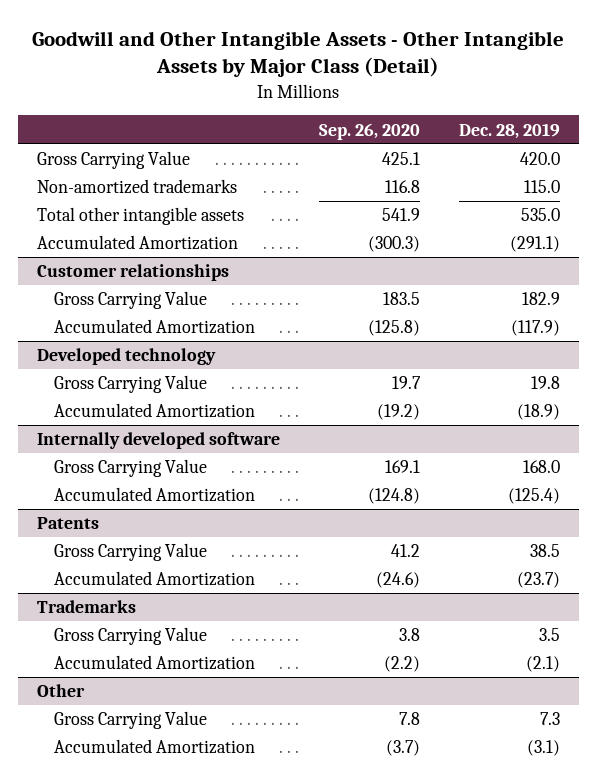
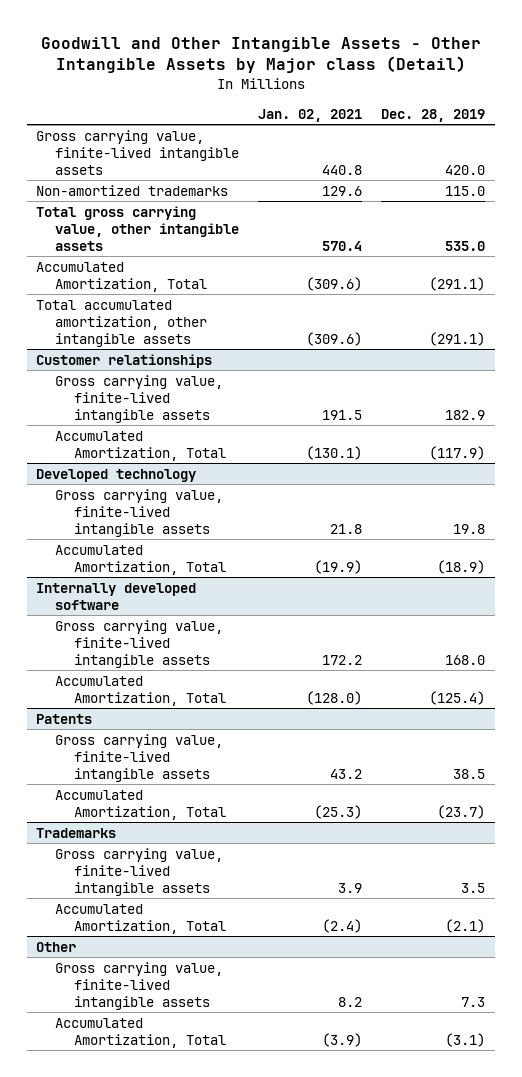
[32,30,565,78] Goodwill and Other Intangible Assets - Other Intangible Assets by Major Class (Detail) -> [40,36,481,74] Goodwill and Other Intangible Assets - Other Intangible Assets by Major class (Detail)
[318,122,420,140] Sep. 26, 2020 -> none
none -> [258,109,363,123] Jan. 02, 2021
[37,151,191,170] Gross Carrying Value -> [36,129,240,175] Gross carrying value, finite-lived intangible assets
[37,207,245,226] Total other intangible assets -> [36,205,240,251] Total gross carrying value, other intangible assets
[37,235,239,251] Accumulated Amortization -> [36,261,208,292] Accumulated Amortization, Total
none -> [36,299,208,347] Total accumulated amortization, other intangible assets
[53,291,207,310] Gross Carrying Value -> [55,374,224,423] Gross carrying value, finite-lived intangible assets
[53,319,255,335] Accumulated Amortization -> [55,430,227,461] Accumulated Amortization, Total
[53,375,207,394] Gross Carrying Value -> [55,488,224,537] Gross carrying value, finite-lived intangible assets
[53,403,255,419] Accumulated Amortization -> [55,544,227,575] Accumulated Amortization, Total
[53,459,207,478] Gross Carrying Value -> [55,619,224,668] Gross carrying value, finite-lived intangible assets
[53,487,255,503] Accumulated Amortization -> [55,675,227,706] Accumulated Amortization, Total
[53,543,207,562] Gross Carrying Value -> [55,733,224,782] Gross carrying value, finite-lived intangible assets
[53,571,255,587] Accumulated Amortization -> [55,789,227,820] Accumulated Amortization, Total
[53,627,207,646] Gross Carrying Value -> [55,847,224,896] Gross carrying value, finite-lived intangible assets
[53,655,255,671] Accumulated Amortization -> [55,903,227,934] Accumulated Amortization, Total
[53,711,207,730] Gross Carrying Value -> [55,961,224,1010] Gross carrying value, finite-lived intangible assets
[53,739,255,755] Accumulated Amortization -> [55,1017,227,1048] Accumulated Amortization, Total

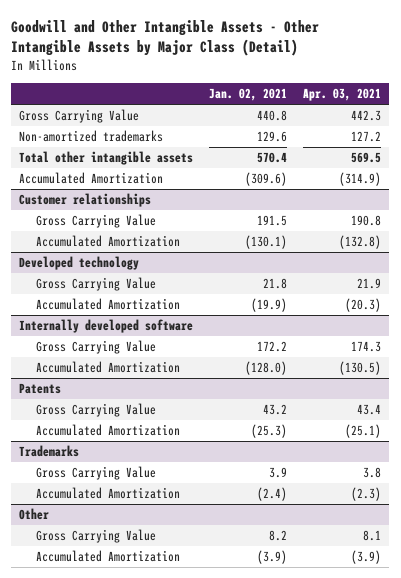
[40,36,481,74] Goodwill and Other Intangible Assets - Other Intangible Assets by Major class (Detail) -> [11,19,320,56] Goodwill and Other Intangible Assets - Other Intangible Assets by Major Class (Detail)
[381,109,486,123] Dec. 28, 2019 -> none
none -> [303,88,382,102] Apr. 03, 2021
[36,129,240,175] Gross carrying value, finite-lived intangible assets -> [19,109,140,124] Gross Carrying Value
[36,299,208,347] Total accumulated amortization, other intangible assets -> none
[36,205,240,251] Total gross carrying value, other intangible assets -> [19,151,194,166] Total other intangible assets
[36,261,208,292] Accumulated Amortization, Total -> [19,172,164,185] Accumulated Amortization
[55,374,224,423] Gross carrying value, finite-lived intangible assets -> [36,214,157,229] Gross Carrying Value
[55,430,227,461] Accumulated Amortization, Total -> [36,235,181,248] Accumulated Amortization
[55,488,224,537] Gross carrying value, finite-lived intangible assets -> [36,277,157,292] Gross Carrying Value
[55,544,227,575] Accumulated Amortization, Total -> [36,298,181,311] Accumulated Amortization
[55,619,224,668] Gross carrying value, finite-lived intangible assets -> [36,340,157,355] Gross Carrying Value
[55,675,227,706] Accumulated Amortization, Total -> [36,361,181,374] Accumulated Amortization
[55,733,224,782] Gross carrying value, finite-lived intangible assets -> [36,403,157,418] Gross Carrying Value
[55,789,227,820] Accumulated Amortization, Total -> [36,424,181,437] Accumulated Amortization
[55,847,224,896] Gross carrying value, finite-lived intangible assets -> [36,466,157,481] Gross Carrying Value
[55,903,227,934] Accumulated Amortization, Total -> [36,487,181,500] Accumulated Amortization
[55,961,224,1010] Gross carrying value, finite-lived intangible assets -> [36,529,157,544] Gross Carrying Value
[55,1017,227,1048] Accumulated Amortization, Total -> [36,550,181,563] Accumulated Amortization

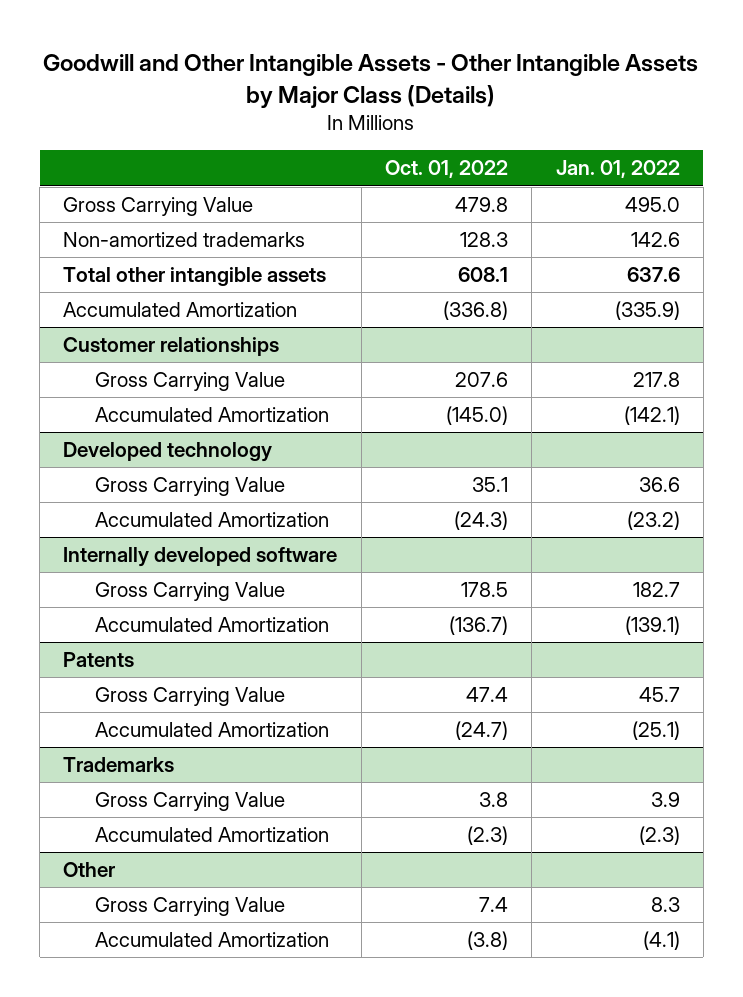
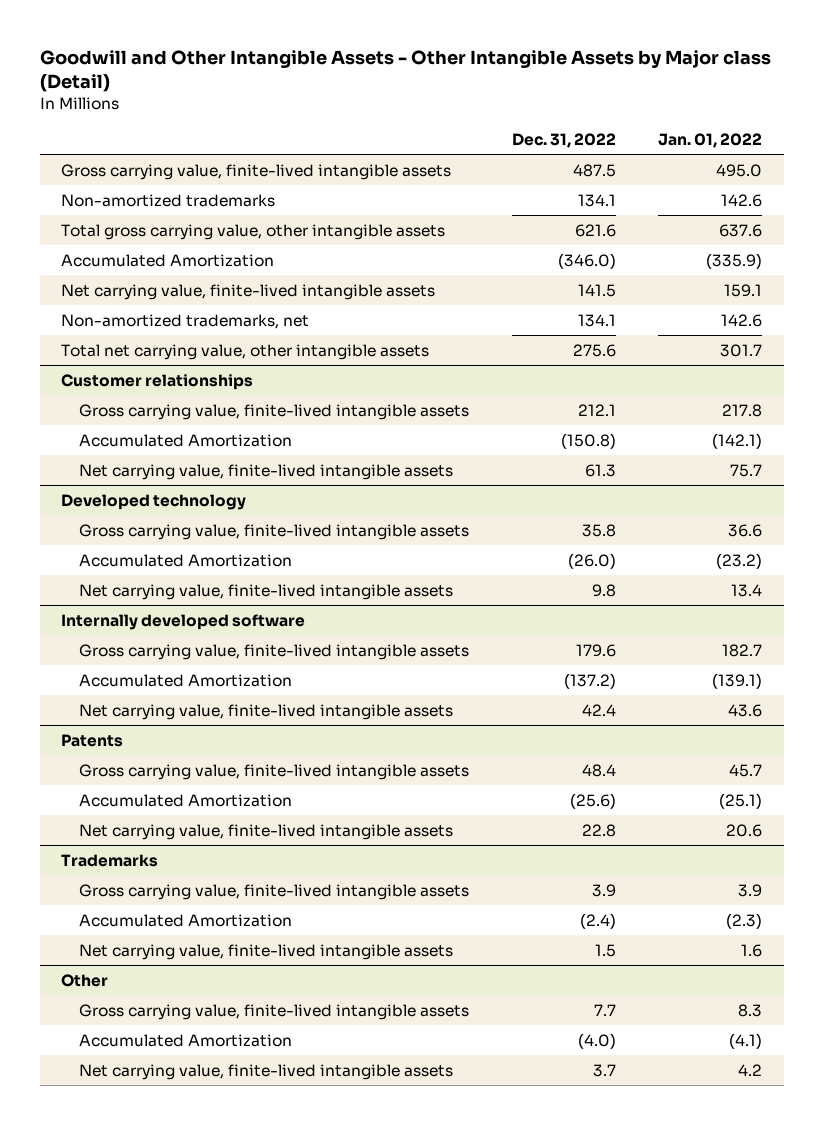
[43,54,699,108] Goodwill and Other Intangible Assets - Other Intangible Assets by Major Class (Details) -> [39,49,771,92] Goodwill and Other Intangible Assets - Other Intangible Assets by Major class (Detail)
[384,160,508,179] Oct. 01, 2022 -> none
none -> [511,132,616,148] Dec. 31, 2022
[63,197,254,217] Gross Carrying Value -> [60,163,451,180] Gross carrying value, finite-lived intangible assets
[63,267,327,287] Total other intangible assets -> [60,223,445,240] Total gross carrying value, other intangible assets
none -> [60,283,435,300] Net carrying value, finite-lived intangible assets
none -> [60,313,309,329] Non-amortized trademarks, net
none -> [60,343,429,360] Total net carrying value, other intangible assets
[94,372,285,392] Gross Carrying Value -> [79,403,470,420] Gross carrying value, finite-lived intangible assets
none -> [79,463,454,480] Net carrying value, finite-lived intangible assets
[94,477,285,497] Gross Carrying Value -> [79,523,470,540] Gross carrying value, finite-lived intangible assets
none -> [79,583,454,600] Net carrying value, finite-lived intangible assets
[94,582,285,602] Gross Carrying Value -> [79,643,470,660] Gross carrying value, finite-lived intangible assets
none -> [79,703,454,720] Net carrying value, finite-lived intangible assets
[94,687,285,707] Gross Carrying Value -> [79,763,470,780] Gross carrying value, finite-lived intangible assets
none -> [79,823,454,840] Net carrying value, finite-lived intangible assets
[94,792,285,812] Gross Carrying Value -> [79,883,470,900] Gross carrying value, finite-lived intangible assets
none -> [79,943,454,960] Net carrying value, finite-lived intangible assets
[94,897,285,917] Gross Carrying Value -> [79,1003,470,1020] Gross carrying value, finite-lived intangible assets
none -> [79,1063,454,1080] Net carrying value, finite-lived intangible assets

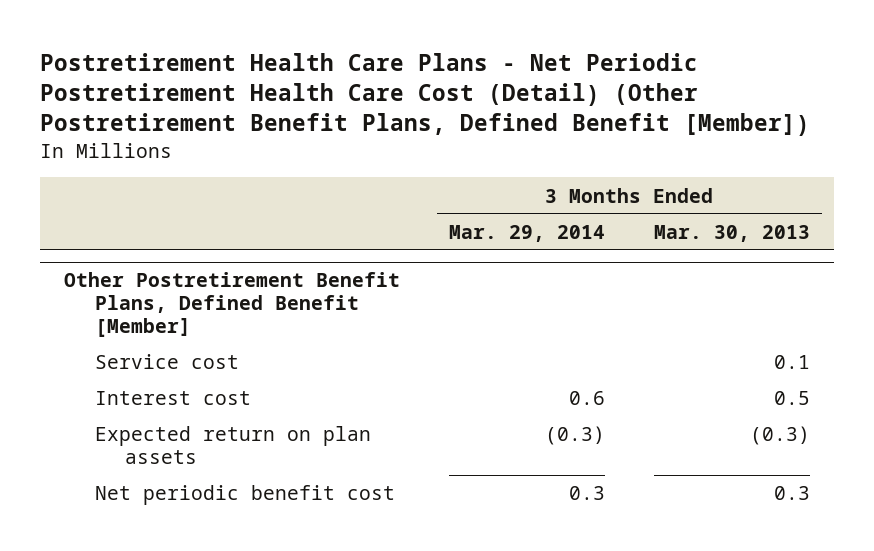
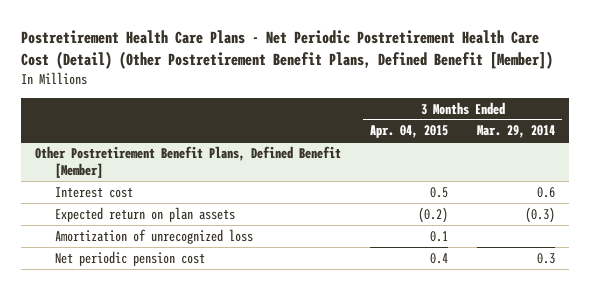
[653,224,810,242] Mar. 30, 2013 -> none
none -> [370,125,449,139] Apr. 04, 2015
[94,354,239,370] Service cost -> none
none -> [55,228,254,244] Amortization of unrecognized loss
[94,485,395,506] Net periodic benefit cost -> [55,250,206,266] Net periodic pension cost

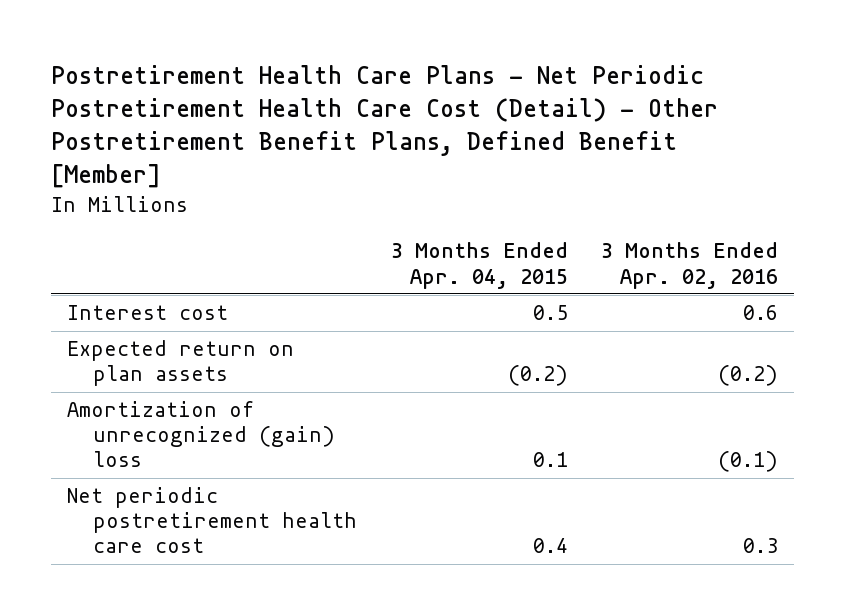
[21,30,554,69] Postretirement Health Care Plans - Net Periodic Postretirement Health Care Cost (Detail) (Other Postretirement Benefit Plans, Defined Benefit [Member]) -> [50,64,718,189] Postretirement Health Care Plans - Net Periodic Postretirement Health Care Cost (Detail) - Other Postretirement Benefit Plans, Defined Benefit [Member]
[476,125,555,139] Mar. 29, 2014 -> none
none -> [600,242,778,289] 3 Months Ended Apr. 02, 2016
[35,145,342,179] Other Postretirement Benefit Plans, Defined Benefit [Member] -> none
[55,228,254,244] Amortization of unrecognized loss -> [67,401,336,468] Amortization of unrecognized (gain) loss
[55,250,206,266] Net periodic pension cost -> [67,487,358,554] Net periodic postretirement health care cost

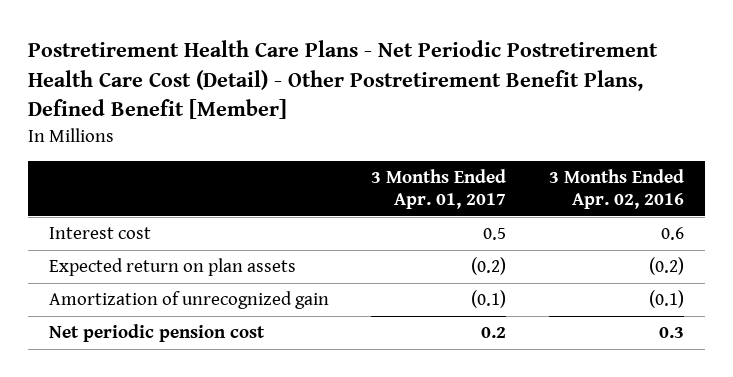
[390,242,568,289] 3 Months Ended Apr. 04, 2015 -> none
none -> [371,168,507,209] 3 Months Ended Apr. 01, 2017
[67,401,336,468] Amortization of unrecognized (gain) loss -> [49,291,330,310] Amortization of unrecognized gain
[67,487,358,554] Net periodic postretirement health care cost -> [49,324,266,343] Net periodic pension cost

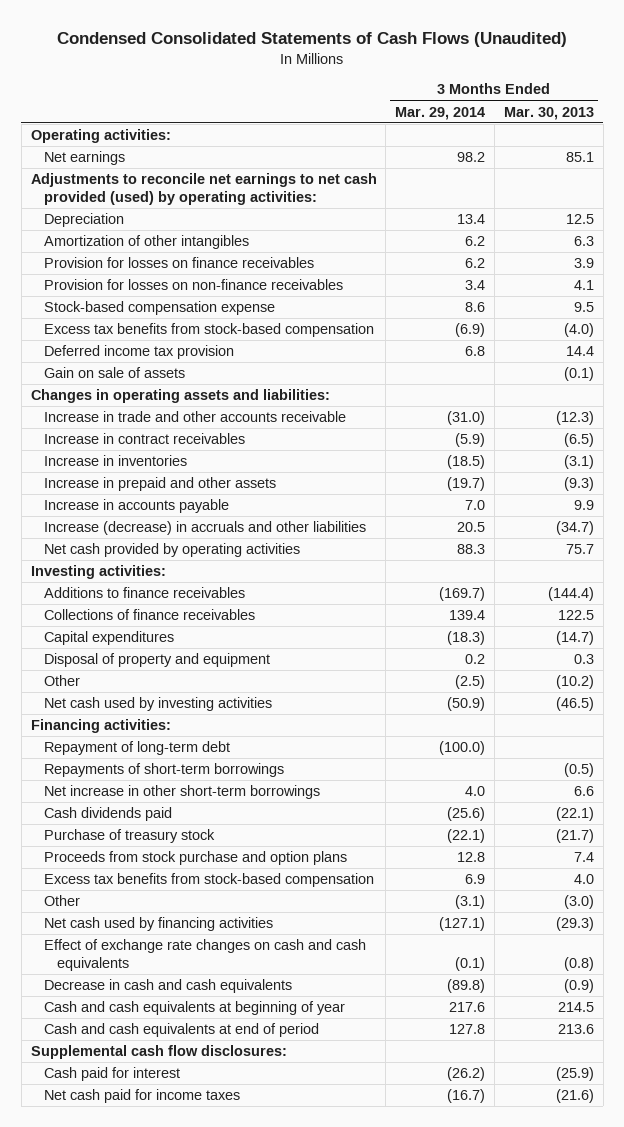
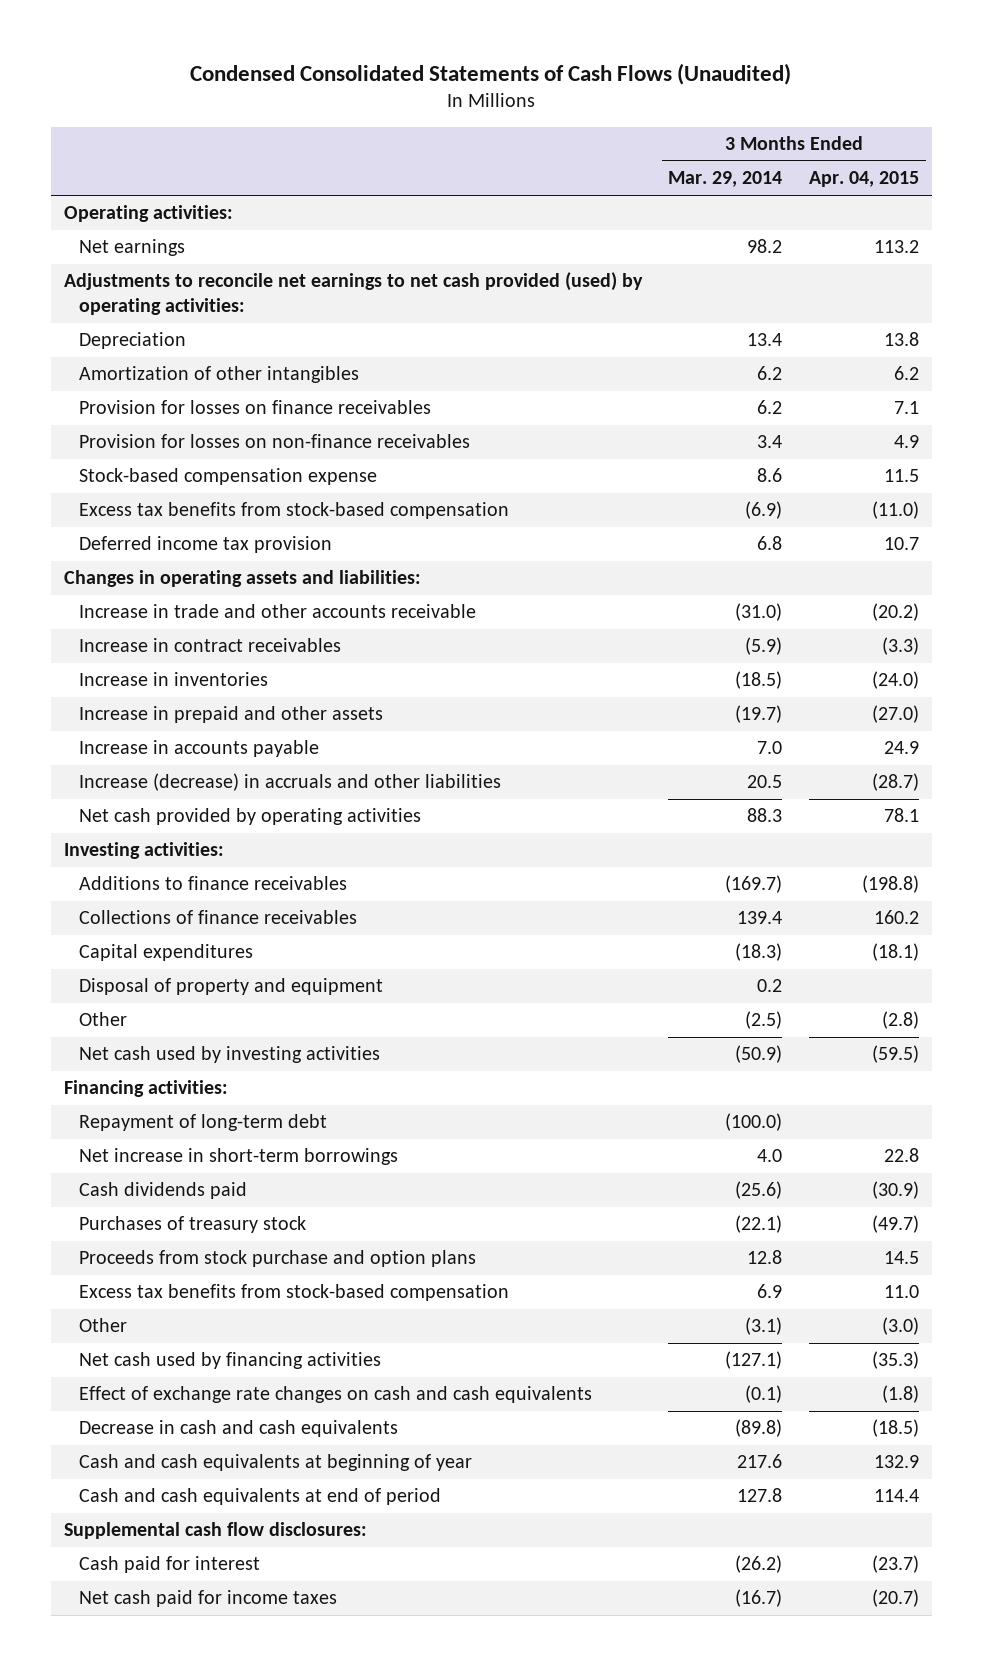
[503,106,594,120] Mar. 30, 2013 -> none
none -> [808,171,919,188] Apr. 04, 2015
[43,367,185,379] Gain on sale of assets -> none
[43,763,284,778] Repayments of short-term borrowings -> none
[43,785,320,800] Net increase in other short-term borrowings -> [78,1148,398,1166] Net increase in short-term borrowings
[43,829,215,844] Purchase of treasury stock -> [78,1216,306,1234] Purchases of treasury stock

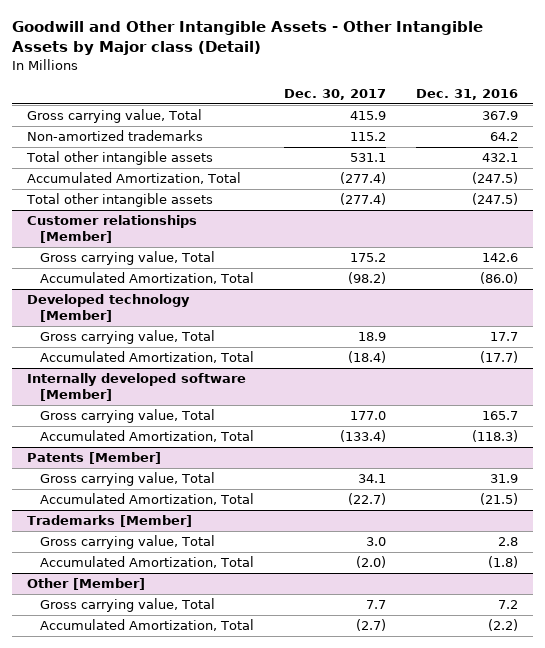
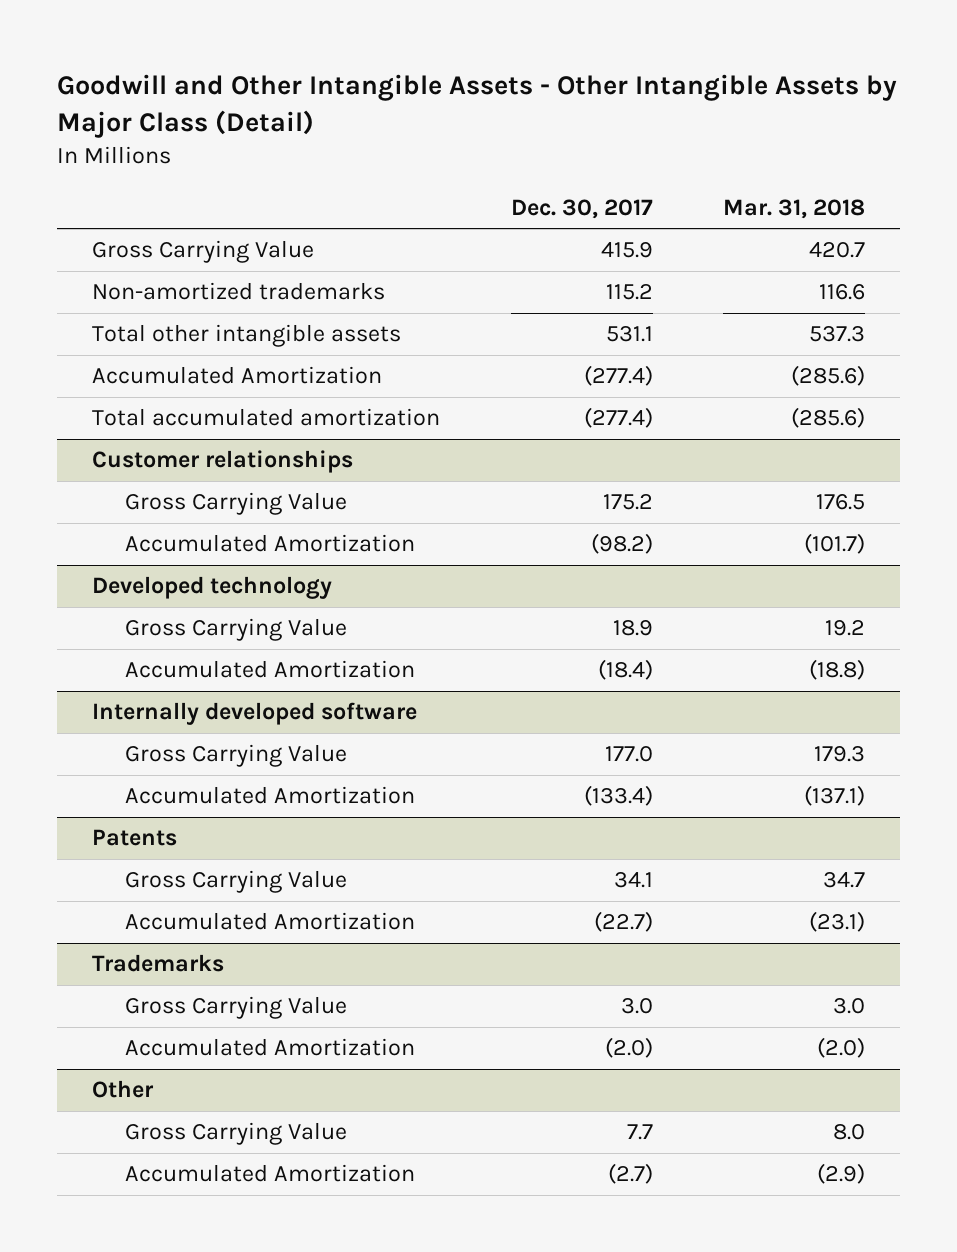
[11,20,483,56] Goodwill and Other Intangible Assets - Other Intangible Assets by Major class (Detail) -> [57,73,898,138] Goodwill and Other Intangible Assets - Other Intangible Assets by Major Class (Detail)
[416,88,519,100] Dec. 31, 2016 -> none
none -> [722,198,865,219] Mar. 31, 2018
[26,109,202,124] Gross carrying value, Total -> [92,240,315,264] Gross Carrying Value
[26,172,241,185] Accumulated Amortization, Total -> [92,366,383,385] Accumulated Amortization
[25,193,213,208] Total other intangible assets -> [92,408,441,427] Total accumulated amortization
[26,215,197,244] Customer relationships [Member] -> [92,450,354,474] Customer relationships
[39,251,215,266] Gross carrying value, Total -> [125,492,348,516] Gross Carrying Value
[39,272,254,285] Accumulated Amortization, Total -> [125,534,416,553] Accumulated Amortization
[26,294,190,323] Developed technology [Member] -> [92,576,333,600] Developed technology
[39,330,215,345] Gross carrying value, Total -> [125,618,348,642] Gross Carrying Value
[39,351,254,364] Accumulated Amortization, Total -> [125,660,416,679] Accumulated Amortization
[26,373,246,402] Internally developed software [Member] -> [92,702,418,726] Internally developed software
[39,409,215,424] Gross carrying value, Total -> [125,744,348,768] Gross Carrying Value
[39,430,254,443] Accumulated Amortization, Total -> [125,786,416,805] Accumulated Amortization
[26,452,161,465] Patents [Member] -> [92,829,178,847] Patents
[39,472,215,487] Gross carrying value, Total -> [125,870,348,894] Gross Carrying Value
[39,493,254,506] Accumulated Amortization, Total -> [125,912,416,931] Accumulated Amortization
[26,515,192,528] Trademarks [Member] -> [92,954,225,973] Trademarks
[39,535,215,550] Gross carrying value, Total -> [125,996,348,1020] Gross Carrying Value
[39,556,254,569] Accumulated Amortization, Total -> [125,1038,416,1057] Accumulated Amortization
[26,578,145,591] Other [Member] -> [92,1080,155,1099] Other
[39,598,215,613] Gross carrying value, Total -> [125,1122,348,1146] Gross Carrying Value
[39,619,254,632] Accumulated Amortization, Total -> [125,1164,416,1183] Accumulated Amortization

